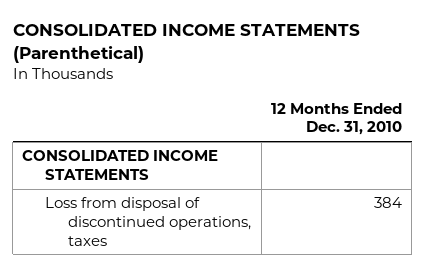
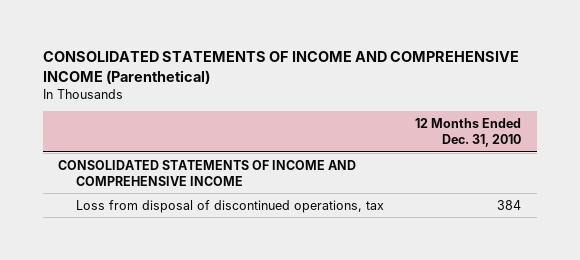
[12,23,360,64] CONSOLIDATED INCOME STATEMENTS (Parenthetical) -> [42,51,519,84] CONSOLIDATED STATEMENTS OF INCOME AND COMPREHENSIVE INCOME (Parenthetical)
[22,150,219,180] CONSOLIDATED INCOME STATEMENTS -> [58,159,357,186] CONSOLIDATED STATEMENTS OF INCOME AND COMPREHENSIVE INCOME
[45,197,252,246] Loss from disposal of discontinued operations, taxes -> [76,199,385,213] Loss from disposal of discontinued operations, tax

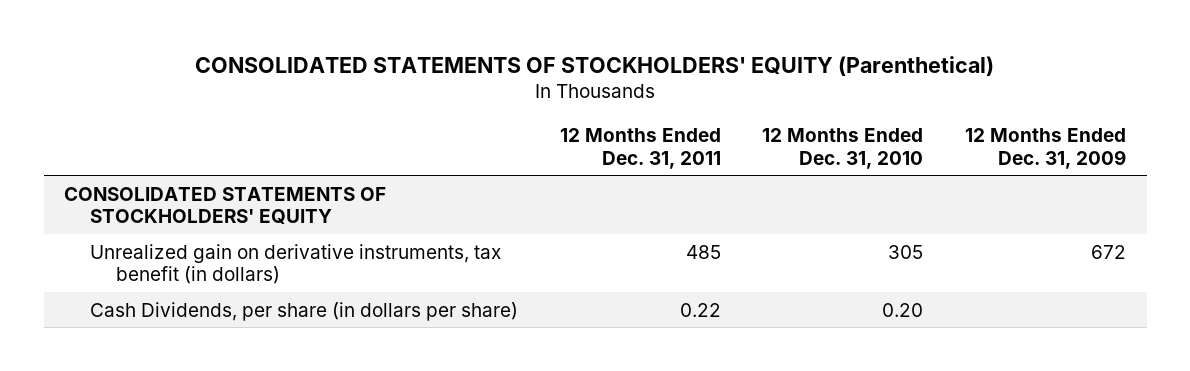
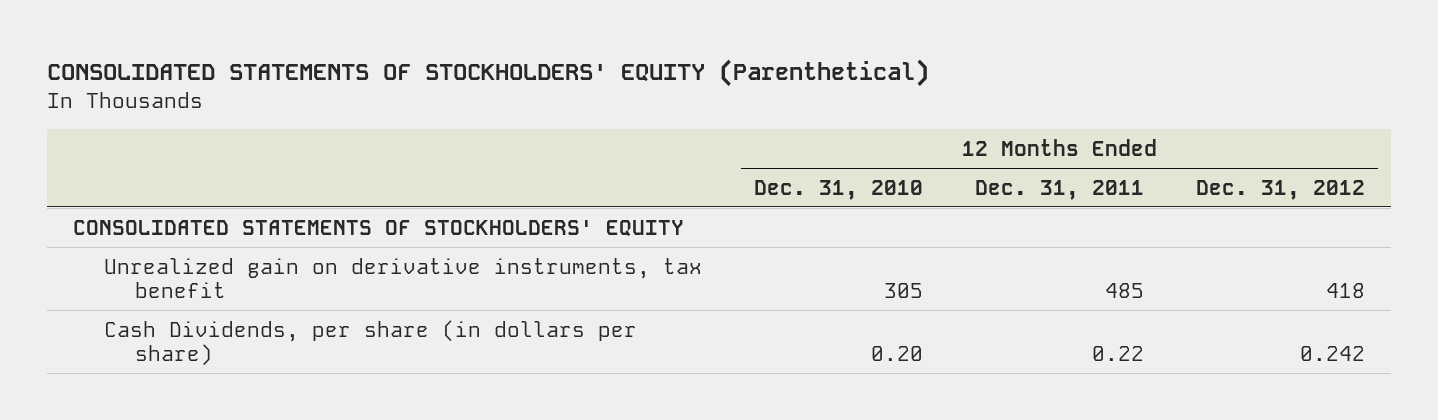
[964,127,1126,169] 12 Months Ended Dec. 31, 2009 -> none
none -> [1195,179,1365,200] Dec. 31, 2012
[90,243,502,285] Unrealized gain on derivative instruments, tax benefit (in dollars) -> [104,257,703,299] Unrealized gain on derivative instruments, tax benefit

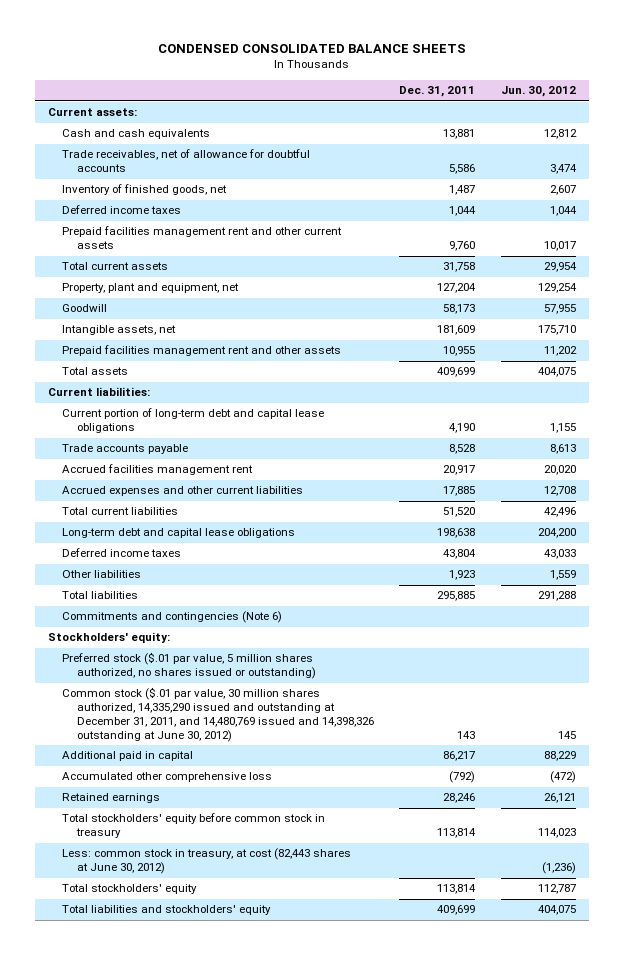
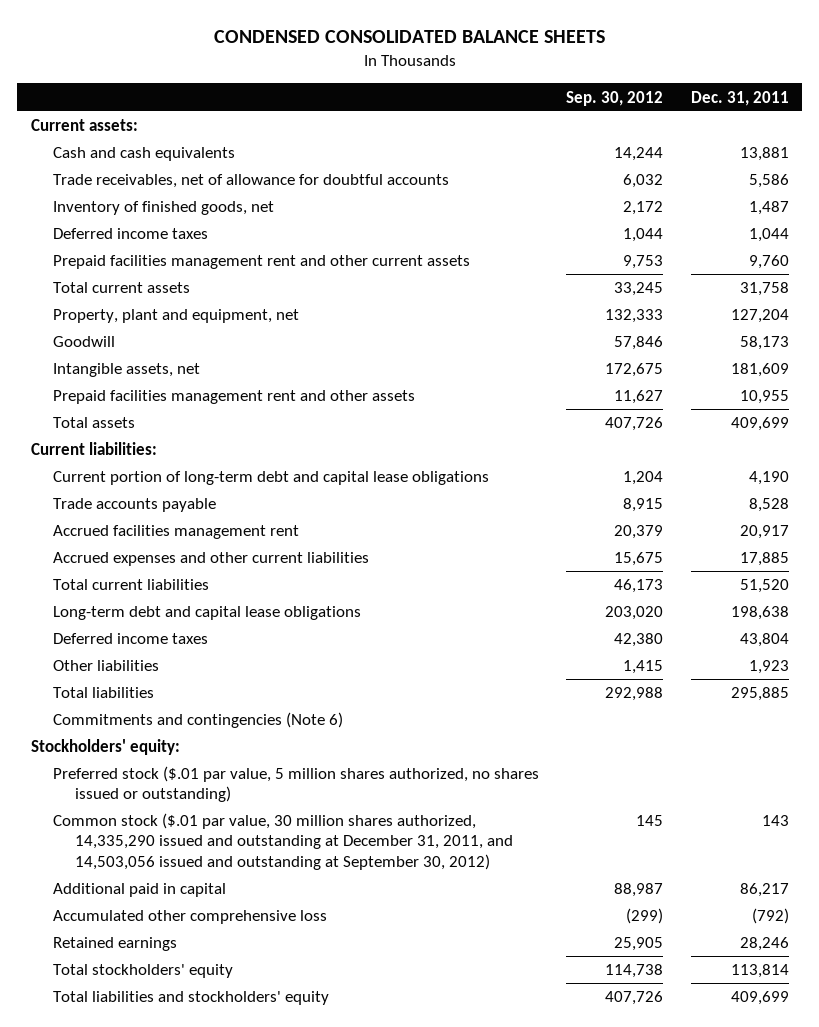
[500,86,576,98] Jun. 30, 2012 -> none
none -> [566,90,664,106] Sep. 30, 2012
[62,687,374,742] Common stock ($.01 par value, 30 million shares authorized, 14,335,290 issued and outstanding at December 31, 2011, and 14,480,769 issued and 14,398,326 outstanding at June 30, 2012) -> [52,813,513,870] Common stock ($.01 par value, 30 million shares authorized, 14,335,290 issued and outstanding at December 31, 2011, and 14,503,056 issued and outstanding at September 30, 2012)
[62,813,326,839] Total stockholders' equity before common stock in treasury -> none
[62,848,352,875] Less: common stock in treasury, at cost (82,443 shares at June 30, 2012) -> none

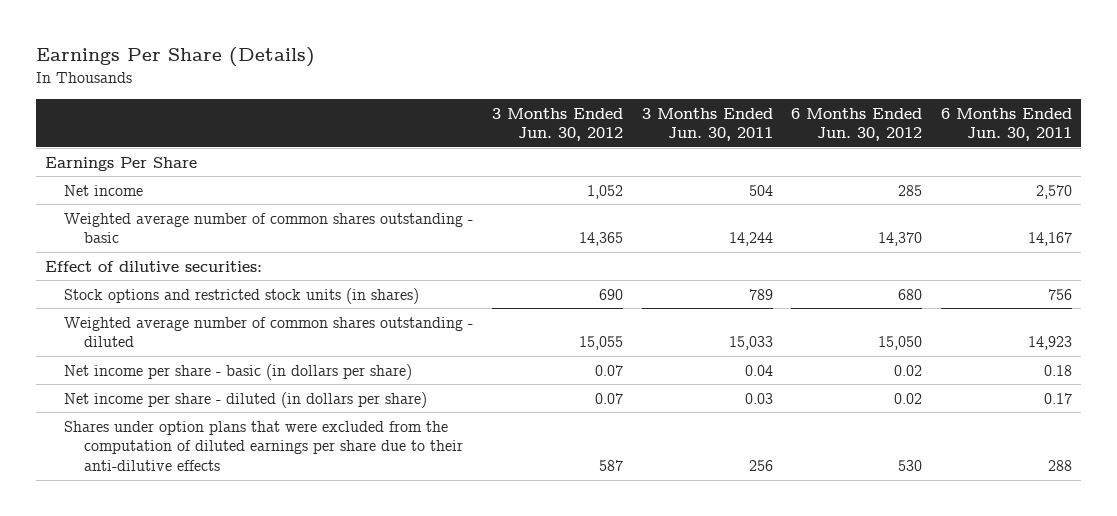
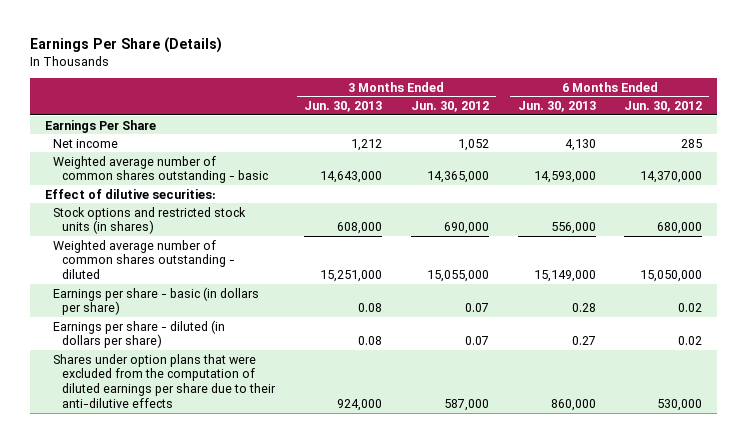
[641,107,773,142] 3 Months Ended Jun. 30, 2011 -> none
[940,107,1072,142] 6 Months Ended Jun. 30, 2011 -> none
none -> [304,101,383,113] Jun. 30, 2013
none -> [517,101,596,113] Jun. 30, 2013
[578,232,623,247] 14,365 -> [426,171,489,184] 14,365,000
[878,232,923,247] 14,370 -> [640,171,703,184] 14,370,000
[598,288,623,300] 690 -> [443,222,489,235] 690,000
[898,288,923,300] 680 -> [657,222,703,235] 680,000
[578,336,623,351] 15,055 -> [426,270,489,283] 15,055,000
[878,336,923,351] 15,050 -> [640,270,703,283] 15,050,000
[64,363,413,380] Net income per share - basic (in dollars per share) -> [53,286,260,316] Earnings per share - basic (in dollars per share)
[64,391,428,408] Net income per share - diluted (in dollars per share) -> [53,319,226,349] Earnings per share - diluted (in dollars per share)
[598,460,623,472] 587 -> [443,399,489,412] 587,000
[898,460,923,472] 530 -> [657,399,703,412] 530,000

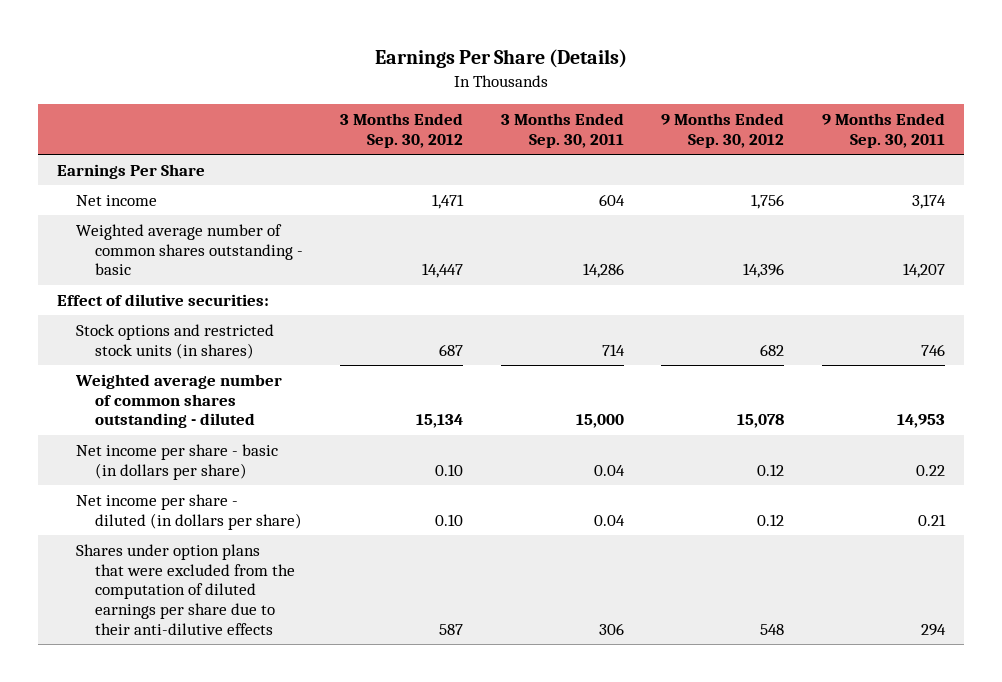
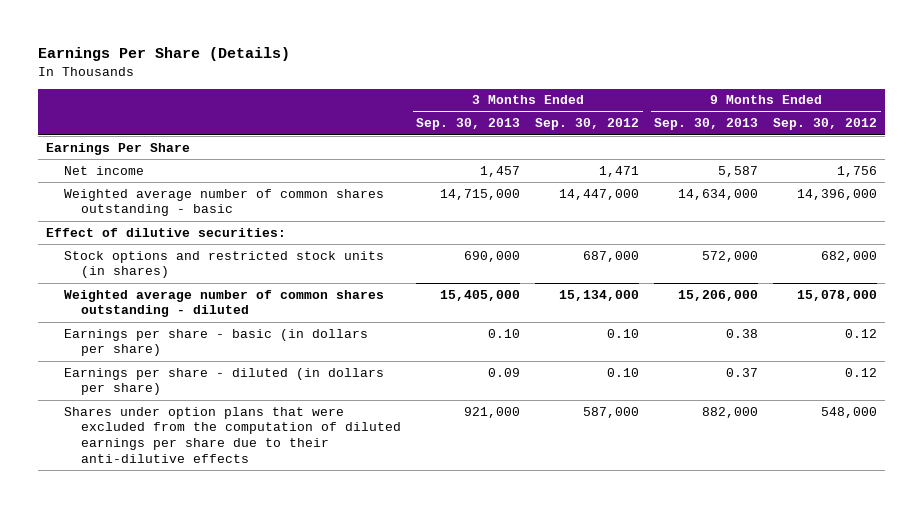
[500,113,624,148] 3 Months Ended Sep. 30, 2011 -> none
[821,113,945,148] 9 Months Ended Sep. 30, 2011 -> none
none -> [416,118,521,131] Sep. 30, 2013
none -> [654,118,759,131] Sep. 30, 2013
[422,263,464,279] 14,447 -> [559,188,640,200] 14,447,000
[743,263,785,279] 14,396 -> [797,188,878,200] 14,396,000
[439,343,464,356] 687 -> [583,250,640,262] 687,000
[760,343,785,356] 682 -> [821,250,878,262] 682,000
[416,414,464,429] 15,134 -> [559,289,640,301] 15,134,000
[737,414,785,429] 15,078 -> [797,289,878,301] 15,078,000
[75,443,278,480] Net income per share - basic (in dollars per share) -> [63,328,368,357] Earnings per share - basic (in dollars per share)
[75,493,302,530] Net income per share - diluted (in dollars per share) -> [63,367,384,396] Earnings per share - diluted (in dollars per share)
[439,623,464,635] 587 -> [583,406,640,418] 587,000
[760,623,785,635] 548 -> [821,406,878,418] 548,000

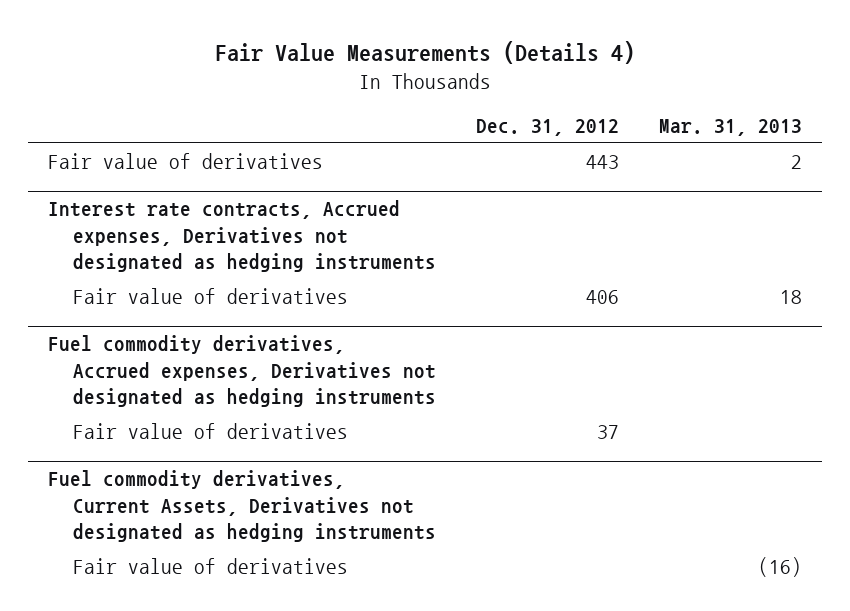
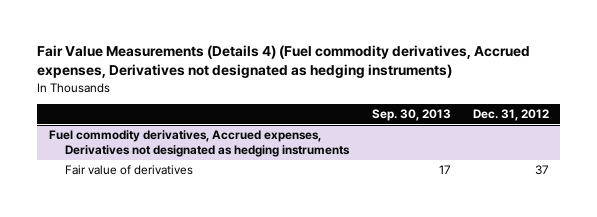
[214,40,635,64] Fair Value Measurements (Details 4) -> [37,45,531,79] Fair Value Measurements (Details 4) (Fuel commodity derivatives, Accrued expenses, Derivatives not designated as hedging instruments)
[659,119,803,137] Mar. 31, 2013 -> none
none -> [371,109,451,122] Sep. 30, 2013
[47,152,323,169] Fair value of derivatives -> none
[47,200,436,273] Interest rate contracts, Accrued expenses, Derivatives not designated as hedging instruments -> none
[72,287,348,304] Fair value of derivatives -> none
[47,470,436,543] Fuel commodity derivatives, Current Assets, Derivatives not designated as hedging instruments -> none
[72,557,348,574] Fair value of derivatives -> none

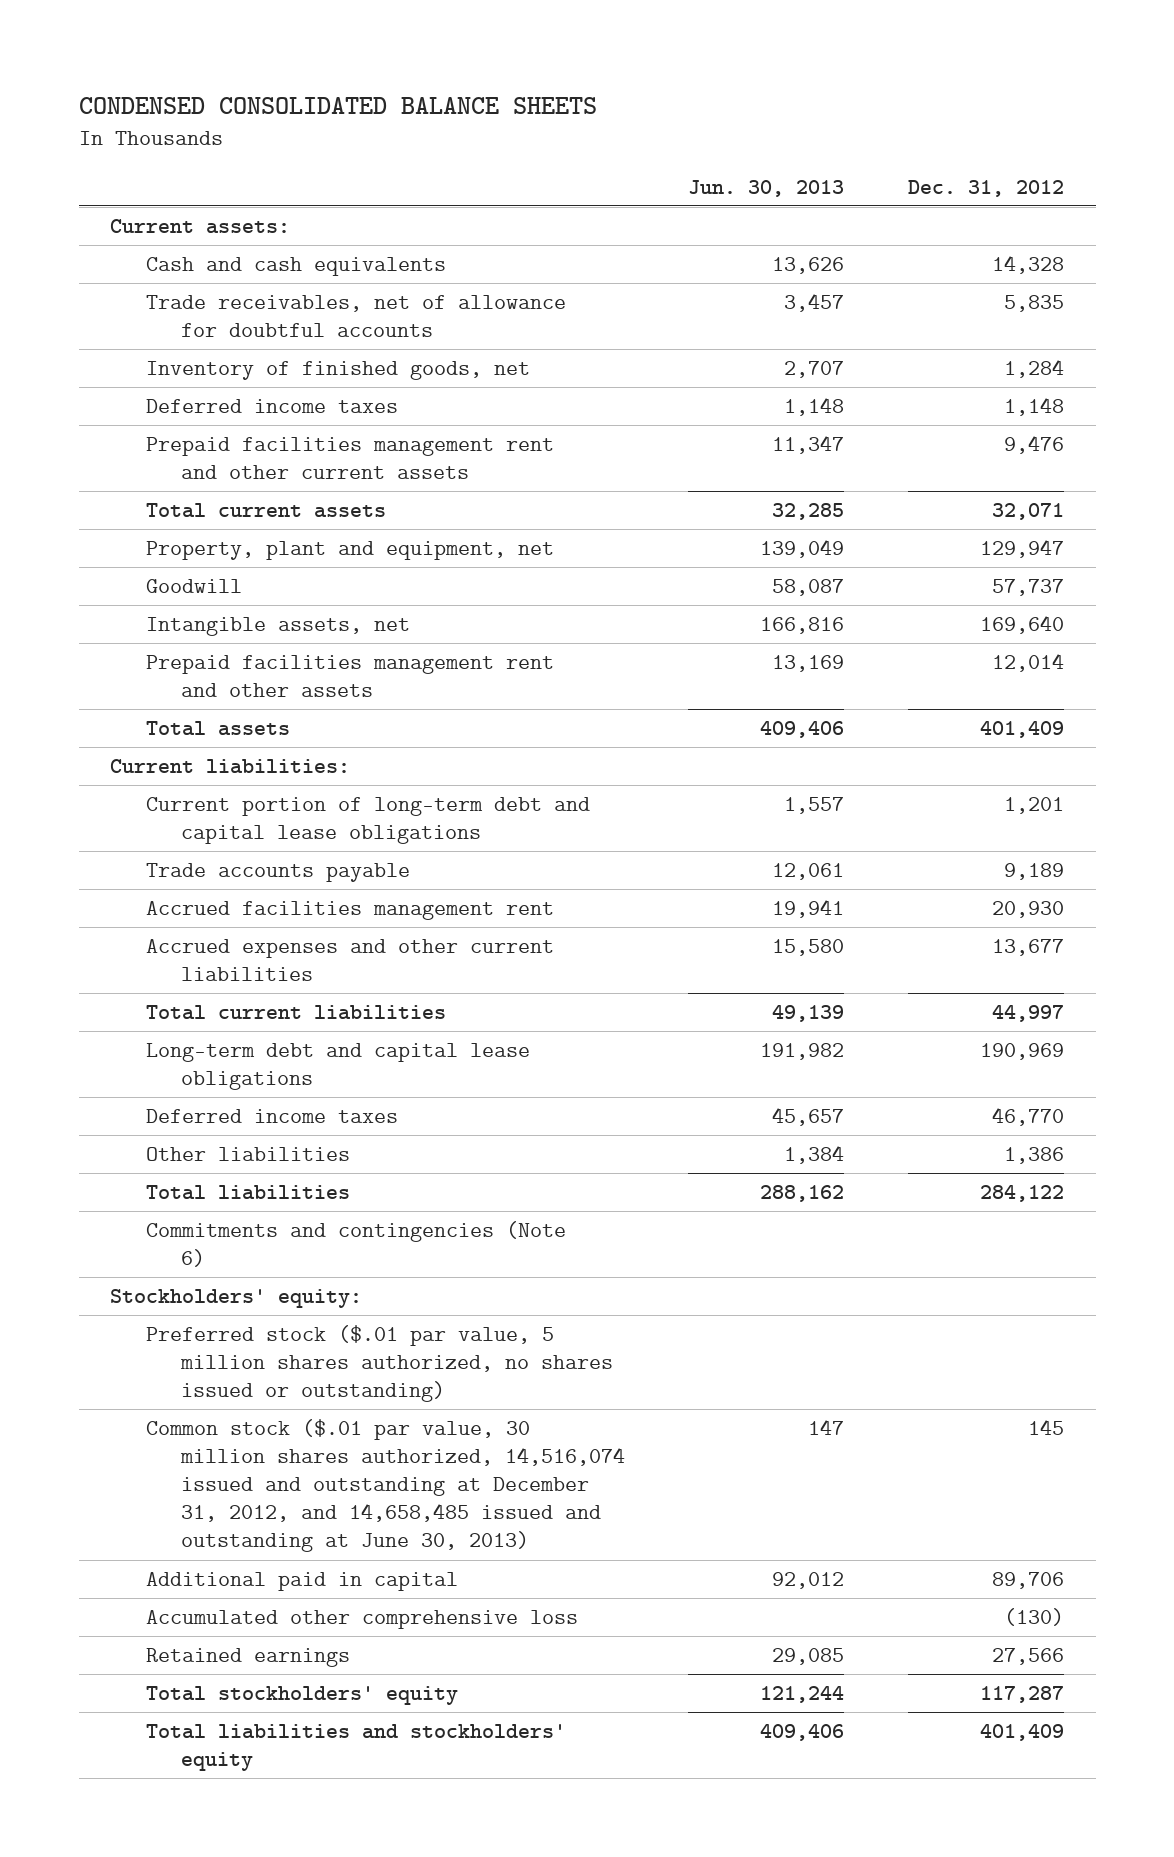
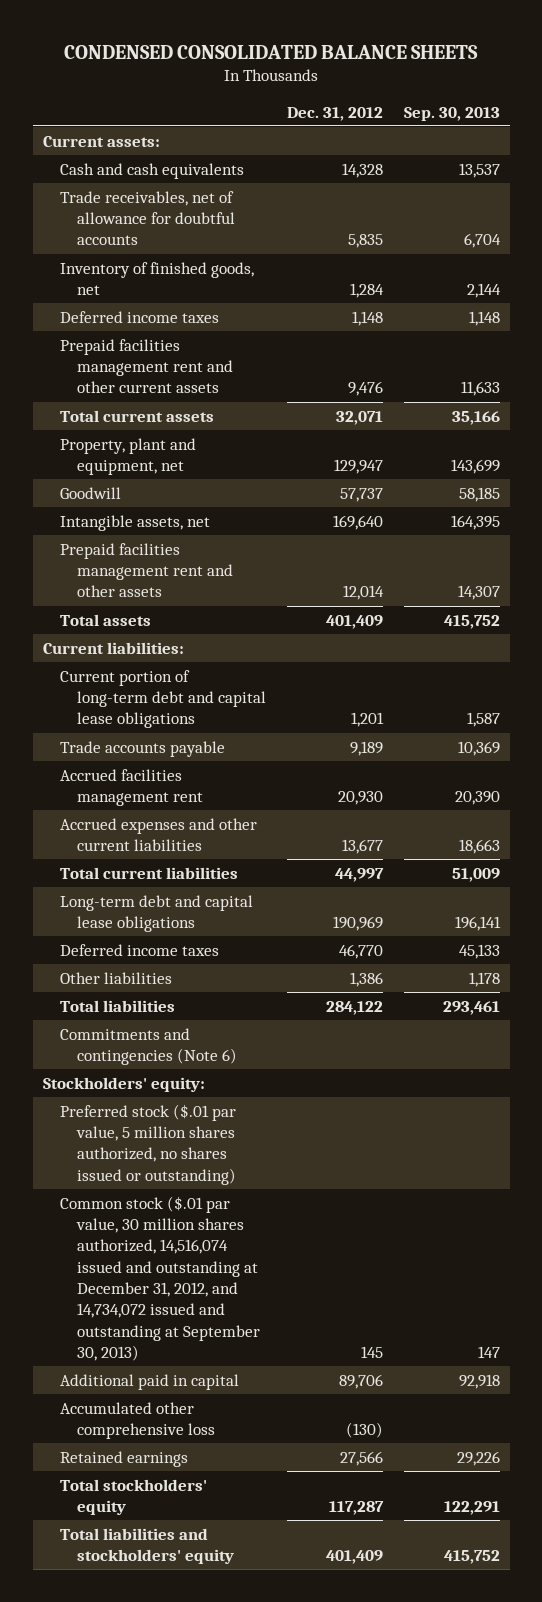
[688,179,845,197] Jun. 30, 2013 -> none
none -> [403,106,500,121] Sep. 30, 2013
[145,1418,625,1553] Common stock ($.01 par value, 30 million shares authorized, 14,516,074 issued and outstanding at December 31, 2012, and 14,658,485 issued and outstanding at June 30, 2013) -> [60,1195,261,1362] Common stock ($.01 par value, 30 million shares authorized, 14,516,074 issued and outstanding at December 31, 2012, and 14,734,072 issued and outstanding at September 30, 2013)

